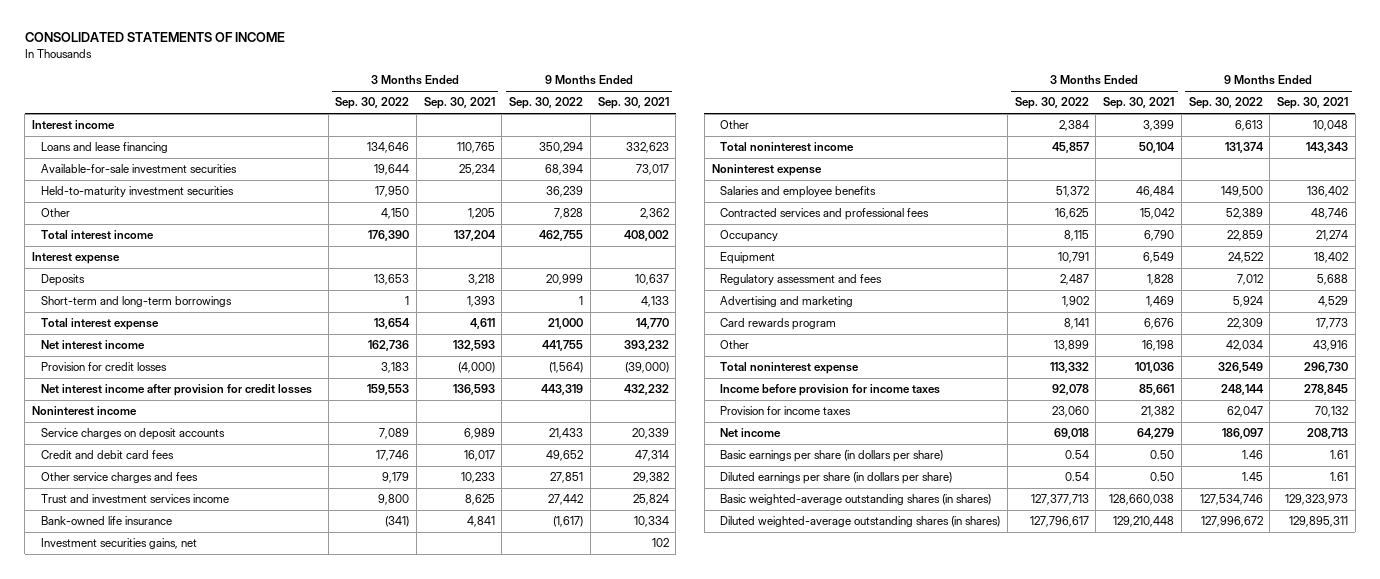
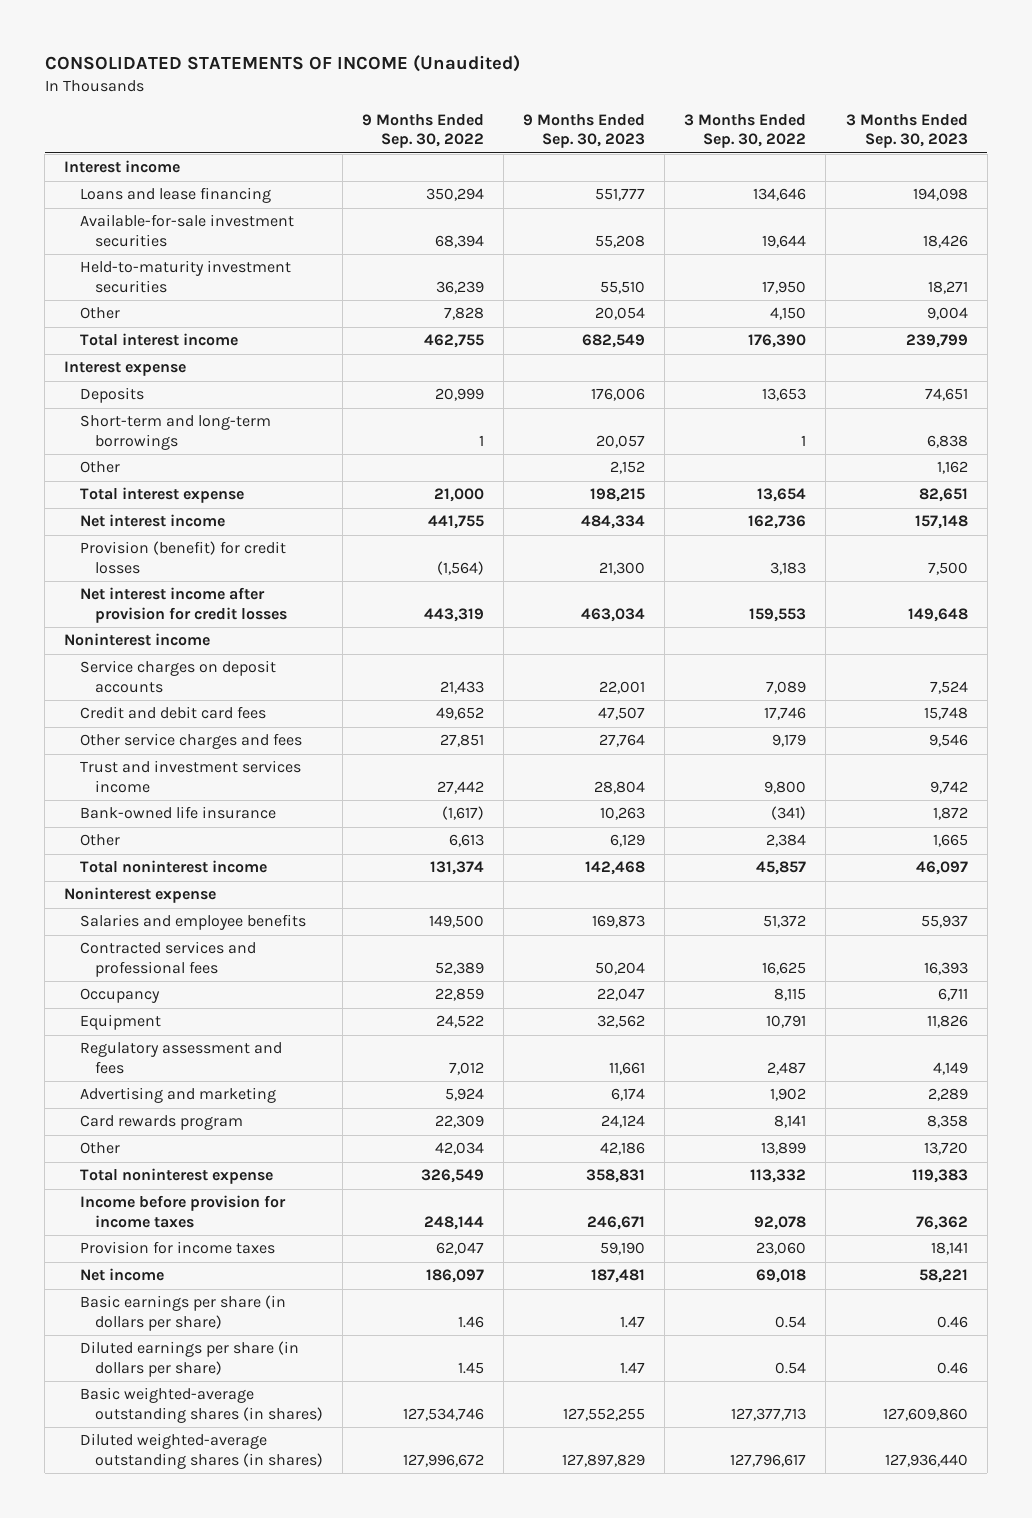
[24,32,285,43] CONSOLIDATED STATEMENTS OF INCOME -> [44,55,520,73] CONSOLIDATED STATEMENTS OF INCOME (Unaudited)
[423,97,495,110] Sep. 30, 2021 -> none
[597,97,669,110] Sep. 30, 2021 -> none
none -> [523,114,646,149] 9 Months Ended Sep. 30, 2023
none -> [845,114,968,149] 3 Months Ended Sep. 30, 2023
none -> [79,461,120,474] Other
[40,362,167,372] Provision for credit losses -> [79,541,286,574] Provision (benefit) for credit losses
[40,538,197,550] Investment securities gains, net -> none

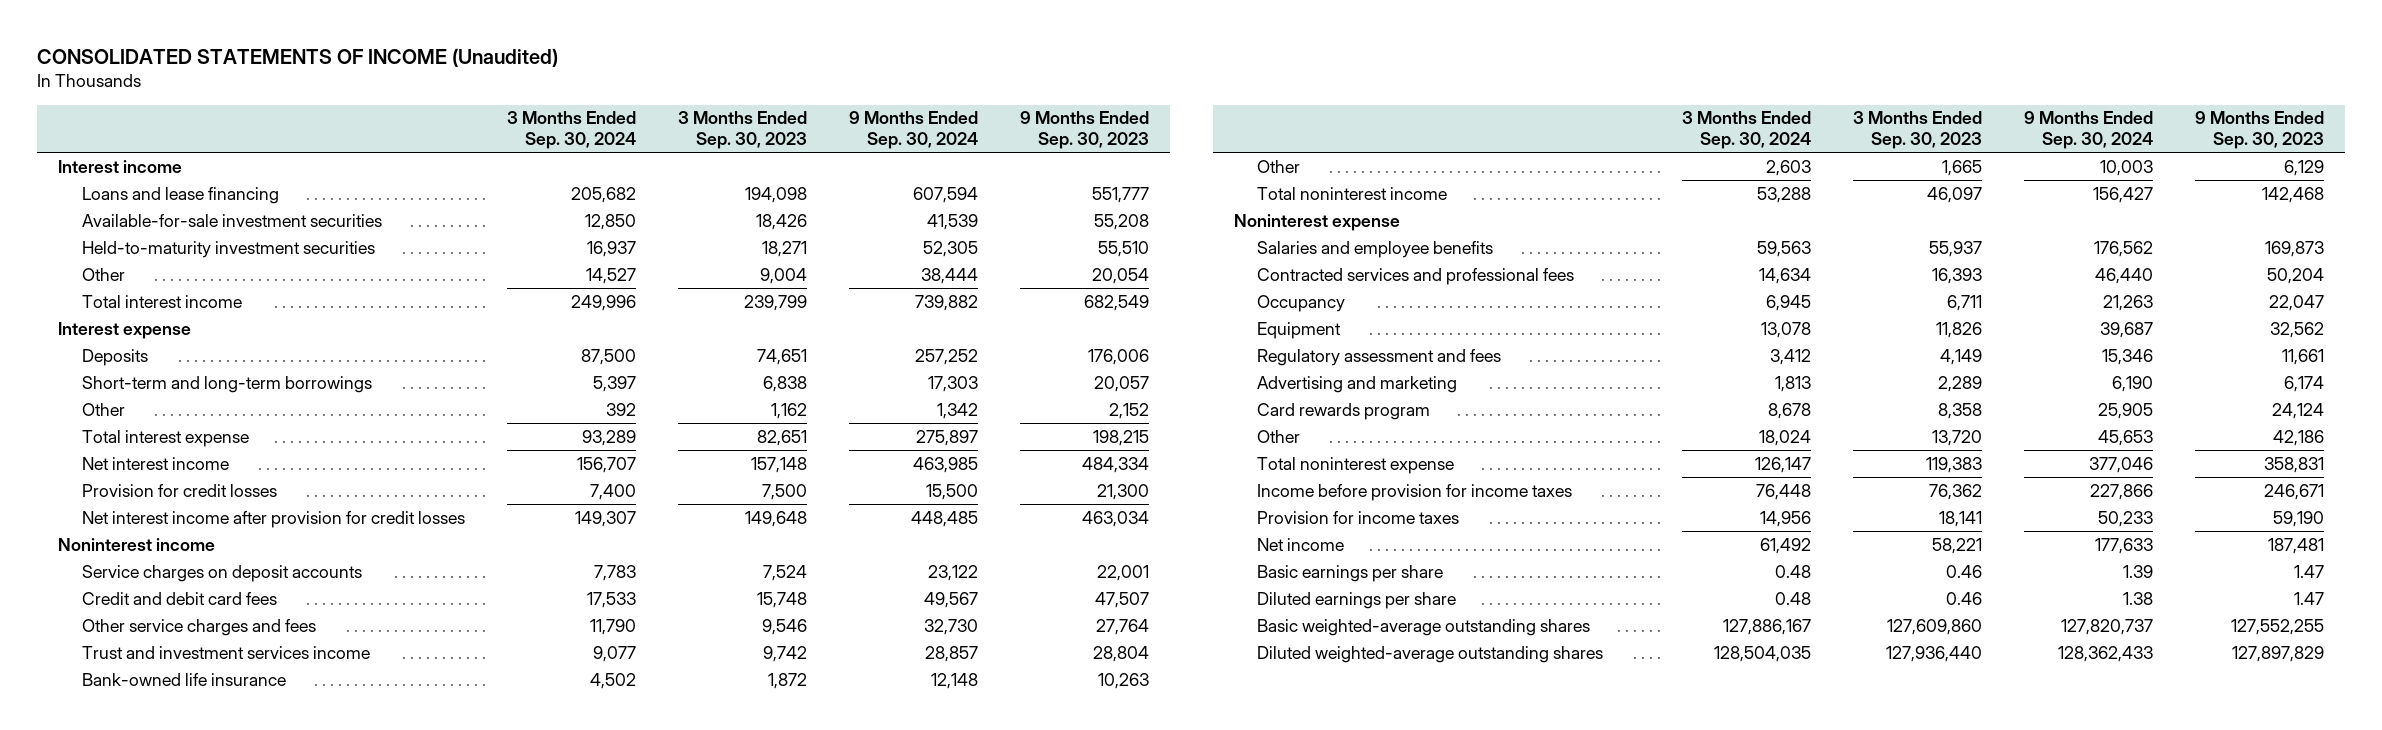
[362,114,485,149] 9 Months Ended Sep. 30, 2022 -> none
[684,114,807,149] 3 Months Ended Sep. 30, 2022 -> none
none -> [506,111,636,150] 3 Months Ended Sep. 30, 2024
none -> [848,111,978,150] 9 Months Ended Sep. 30, 2024
[79,541,286,574] Provision (benefit) for credit losses -> [81,483,277,497] Provision for credit losses
[79,1295,286,1331] Basic earnings per share (in dollars per share) -> [1257,564,1444,582] Basic earnings per share
[79,1341,299,1377] Diluted earnings per share (in dollars per share) -> [1257,591,1457,609] Diluted earnings per share
[79,1387,324,1423] Basic weighted-average outstanding shares (in shares) -> [1257,618,1591,636] Basic weighted-average outstanding shares
[79,1433,324,1469] Diluted weighted-average outstanding shares (in shares) -> [1257,645,1604,663] Diluted weighted-average outstanding shares

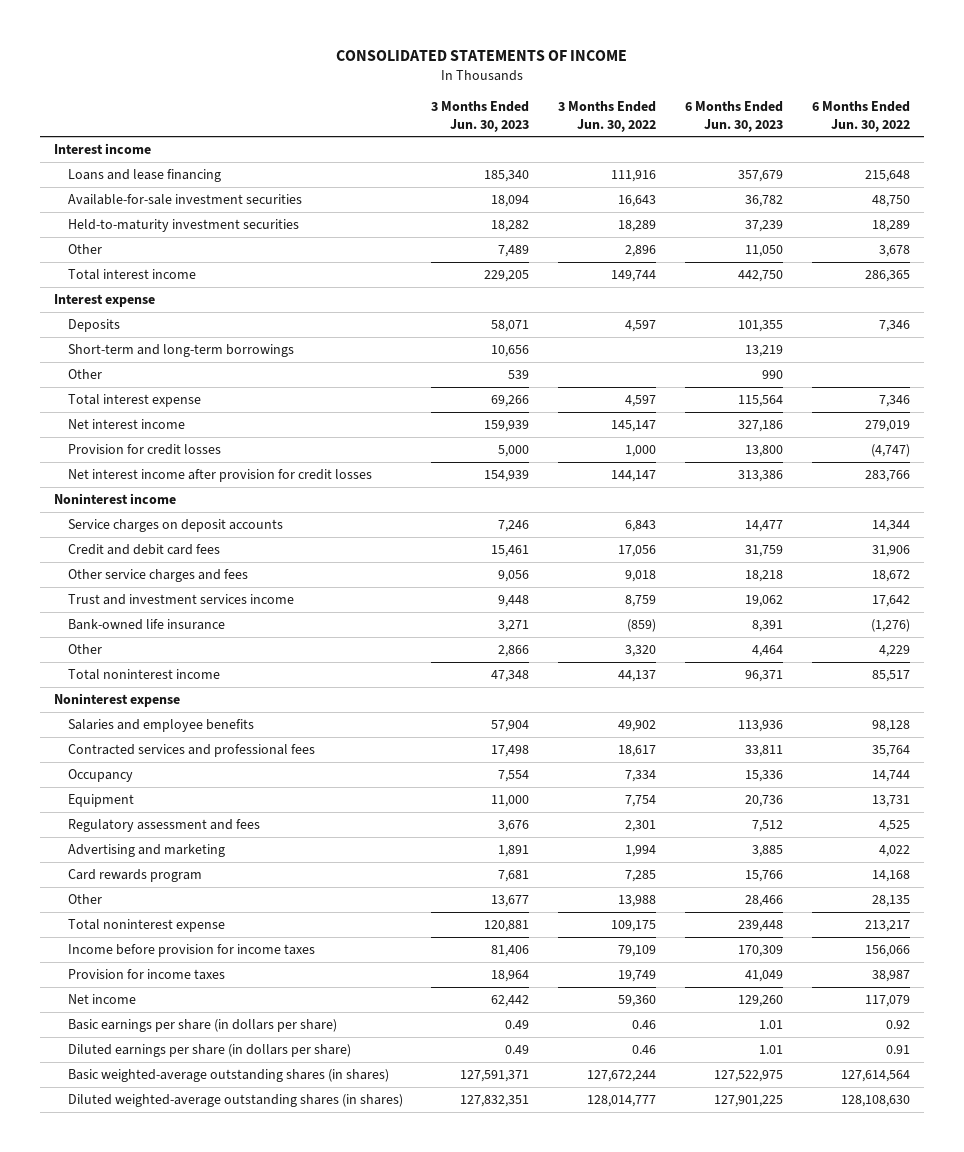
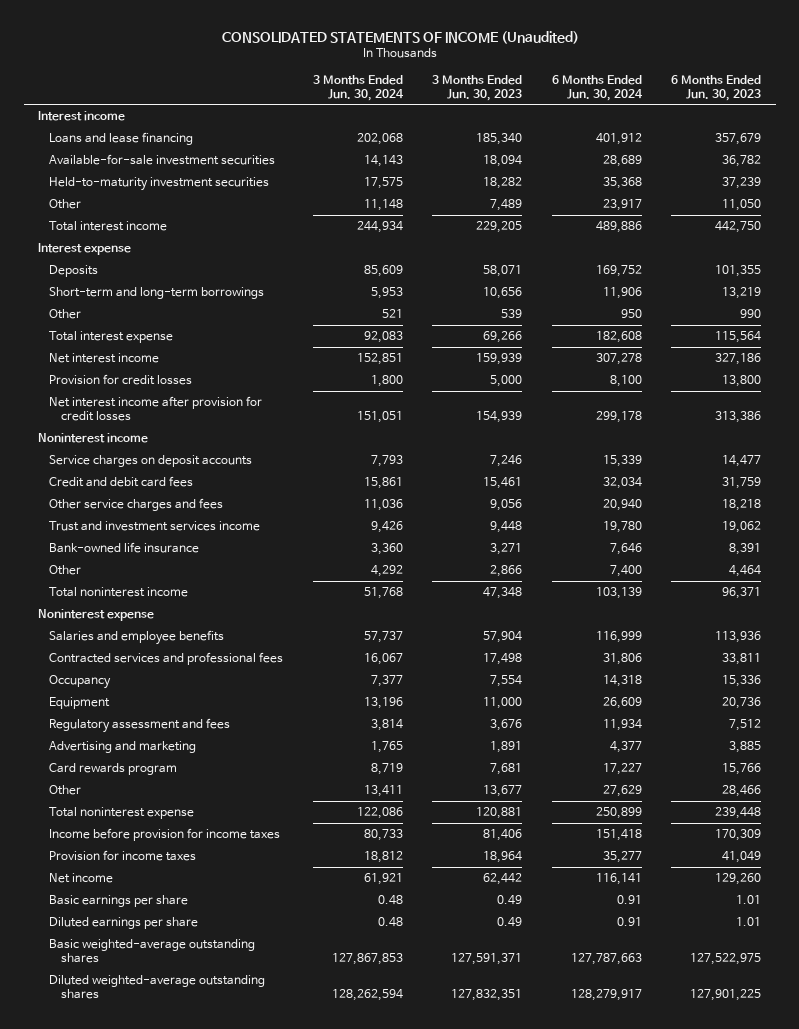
[336,50,628,62] CONSOLIDATED STATEMENTS OF INCOME -> [221,30,579,44] CONSOLIDATED STATEMENTS OF INCOME (Unaudited)
[558,101,657,132] 3 Months Ended Jun. 30, 2022 -> none
[812,101,911,132] 6 Months Ended Jun. 30, 2022 -> none
none -> [312,74,404,101] 3 Months Ended Jun. 30, 2024
none -> [551,74,643,101] 6 Months Ended Jun. 30, 2024
[67,1018,337,1032] Basic earnings per share (in dollars per share) -> [49,894,189,907] Basic earnings per share
[67,1043,351,1057] Diluted earnings per share (in dollars per share) -> [49,916,199,929] Diluted earnings per share
[67,1068,389,1082] Basic weighted-average outstanding shares (in shares) -> [49,938,256,963] Basic weighted-average outstanding shares
[67,1093,403,1107] Diluted weighted-average outstanding shares (in shares) -> [49,974,266,999] Diluted weighted-average outstanding shares

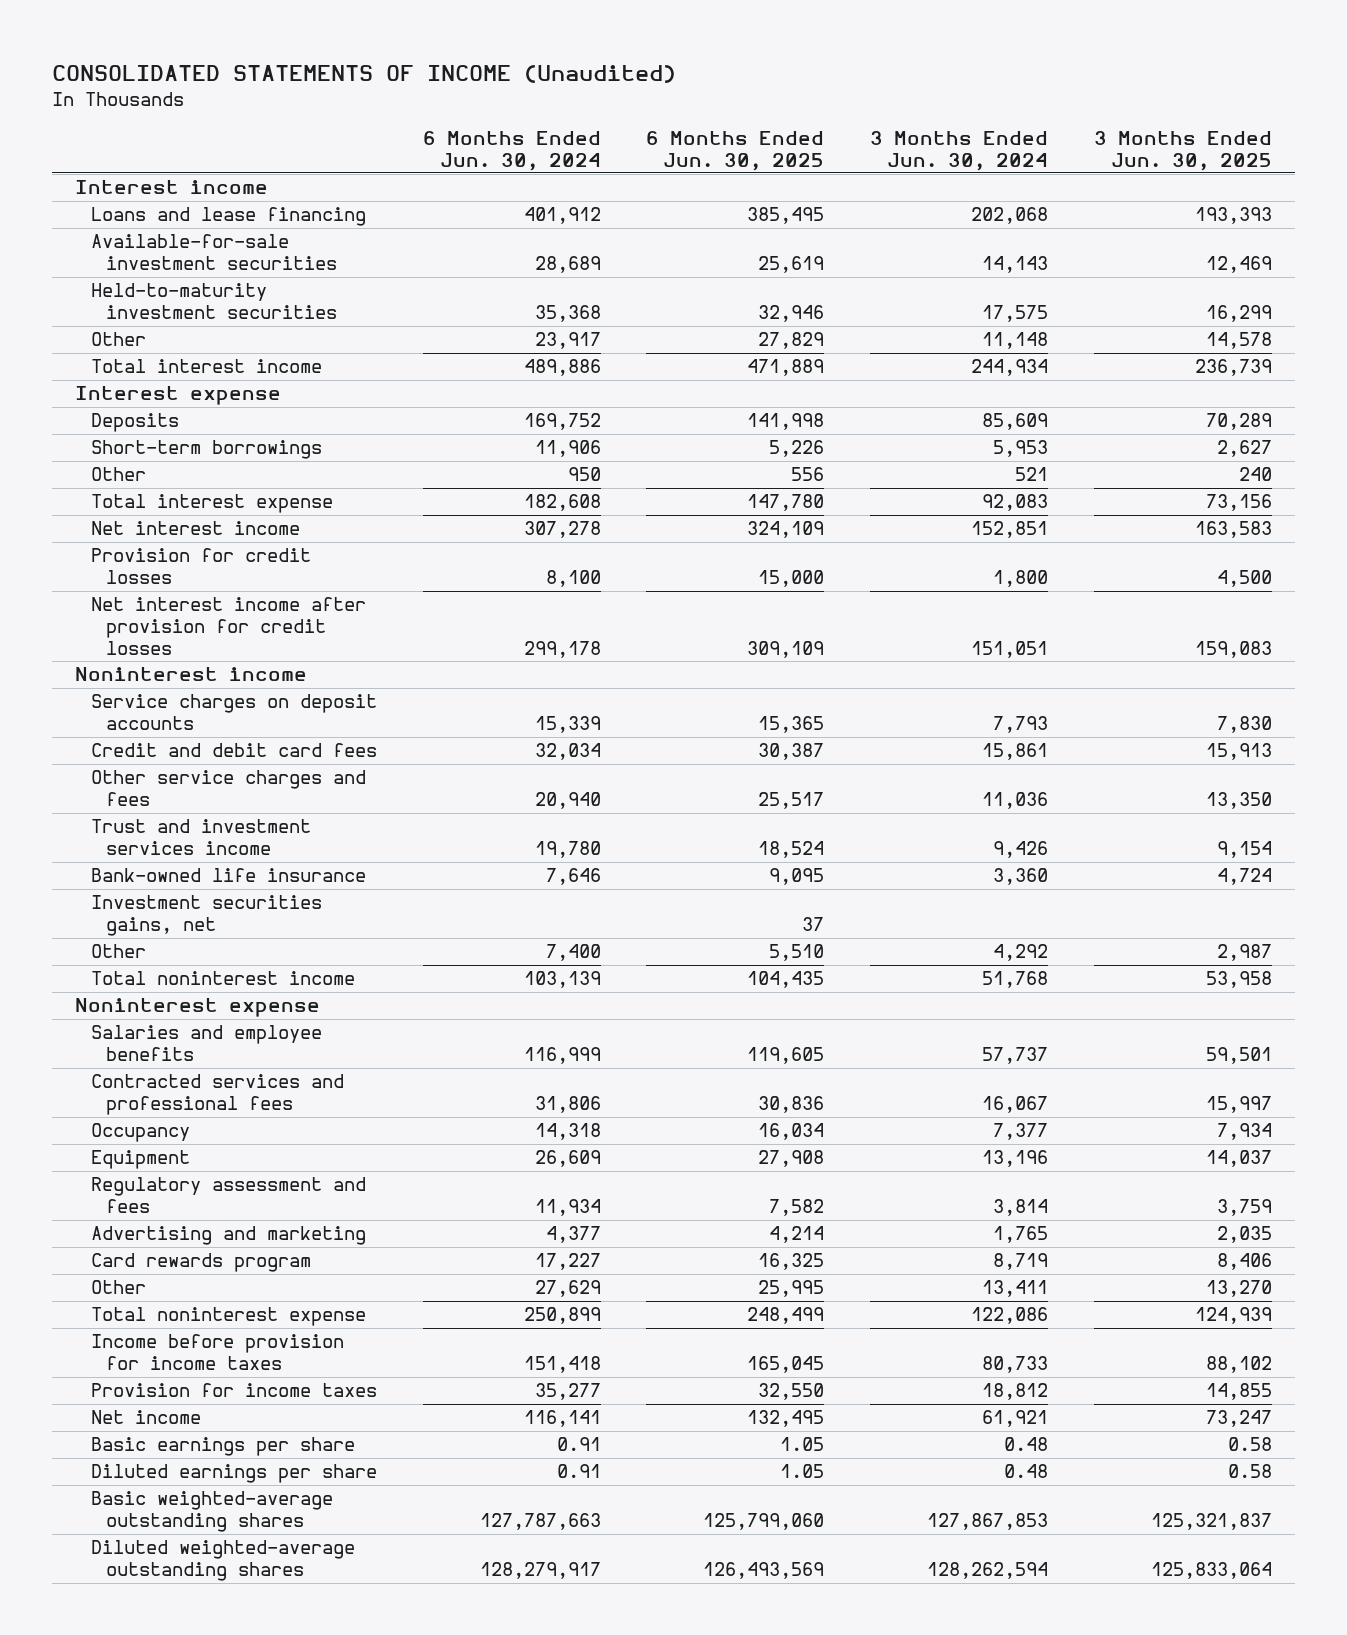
[432,74,523,101] 3 Months Ended Jun. 30, 2023 -> none
[671,74,762,101] 6 Months Ended Jun. 30, 2023 -> none
none -> [646,130,825,171] 6 Months Ended Jun. 30, 2025
none -> [1094,130,1273,171] 3 Months Ended Jun. 30, 2025
[49,286,265,299] Short-term and long-term borrowings -> [90,440,322,460] Short-term borrowings
none -> [90,895,322,937] Investment securities gains, net

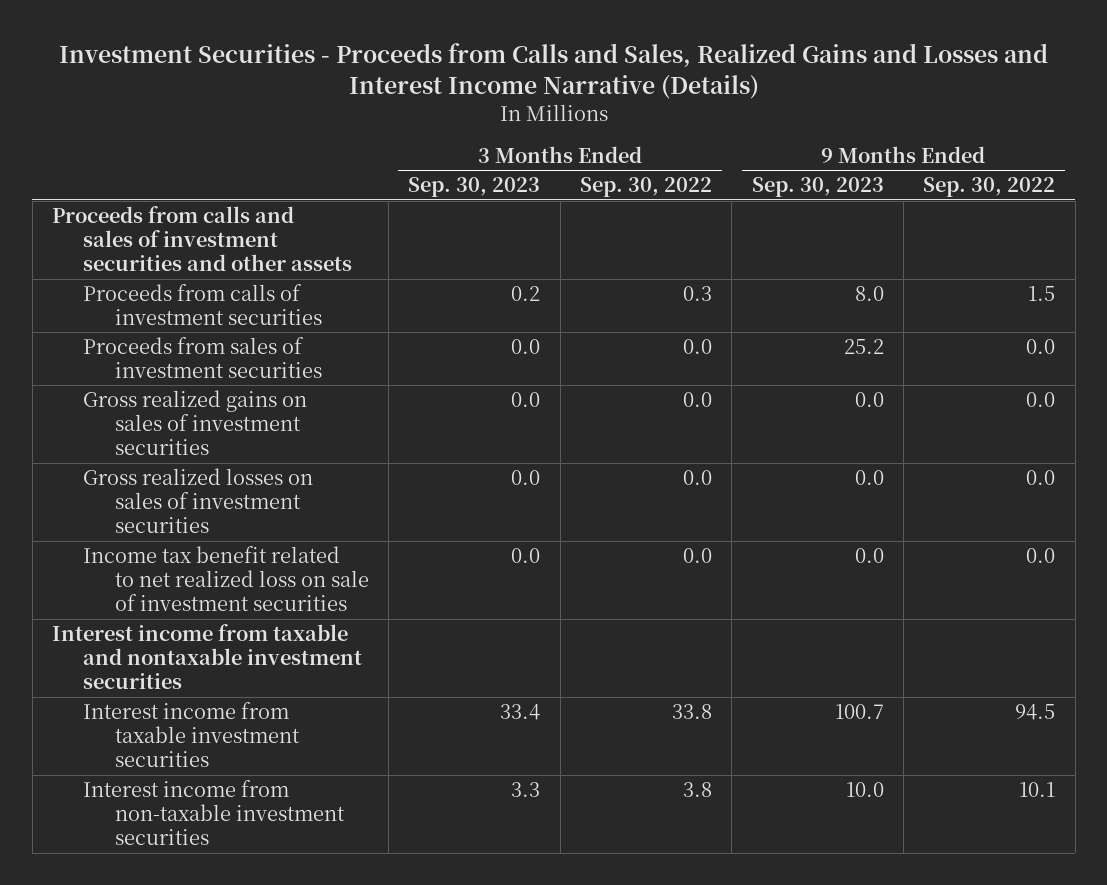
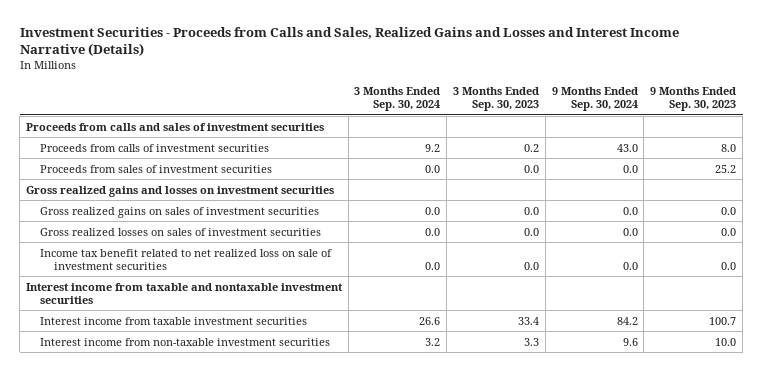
[580,177,713,198] Sep. 30, 2022 -> none
[923,177,1056,198] Sep. 30, 2022 -> none
none -> [354,86,441,111] 3 Months Ended Sep. 30, 2024
none -> [551,86,638,111] 9 Months Ended Sep. 30, 2024
[52,205,353,272] Proceeds from calls and sales of investment securities and other assets -> [25,122,324,131] Proceeds from calls and sales of investment securities
none -> [25,185,334,197] Gross realized gains and losses on investment securities

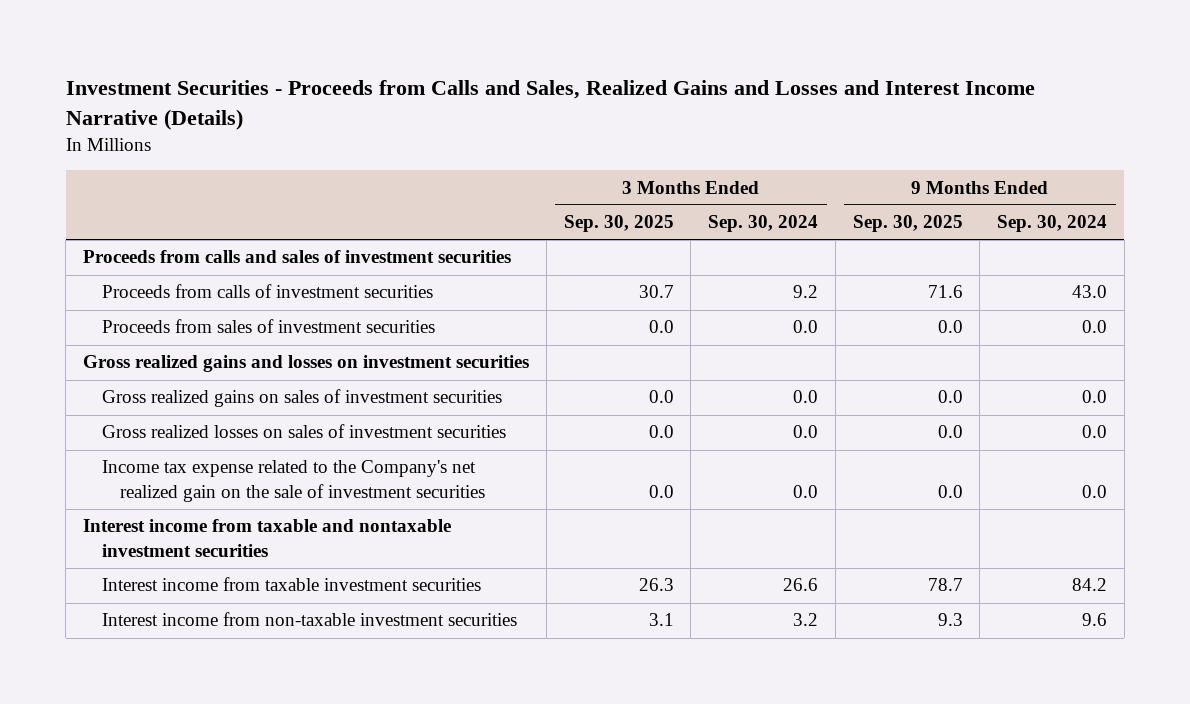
[453,86,540,111] 3 Months Ended Sep. 30, 2023 -> none
[650,86,737,111] 9 Months Ended Sep. 30, 2023 -> none
none -> [563,215,674,233] Sep. 30, 2025
none -> [852,215,963,233] Sep. 30, 2025
[40,248,333,270] Income tax benefit related to net realized loss on sale of investment securities -> [101,460,486,502] Income tax expense related to the Company's net realized gain on the sale of investment securities

